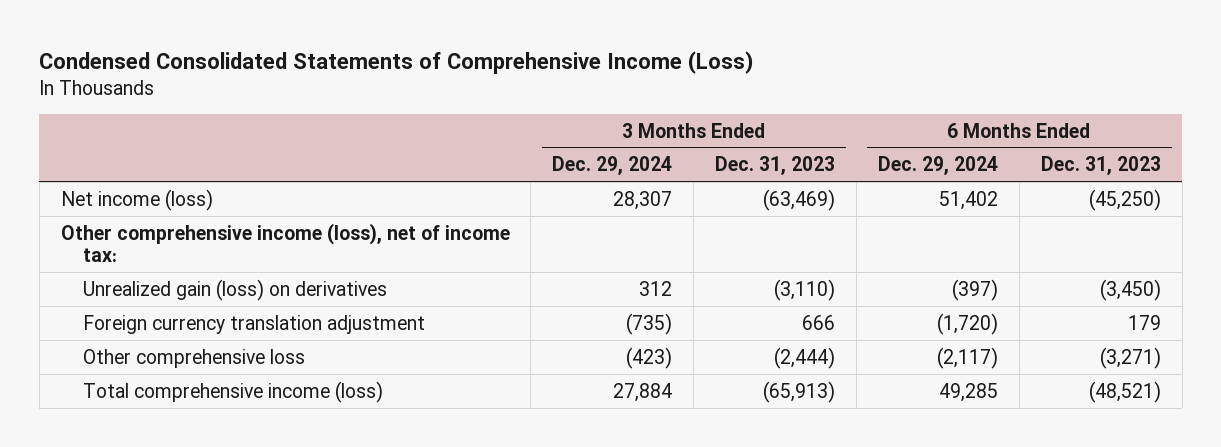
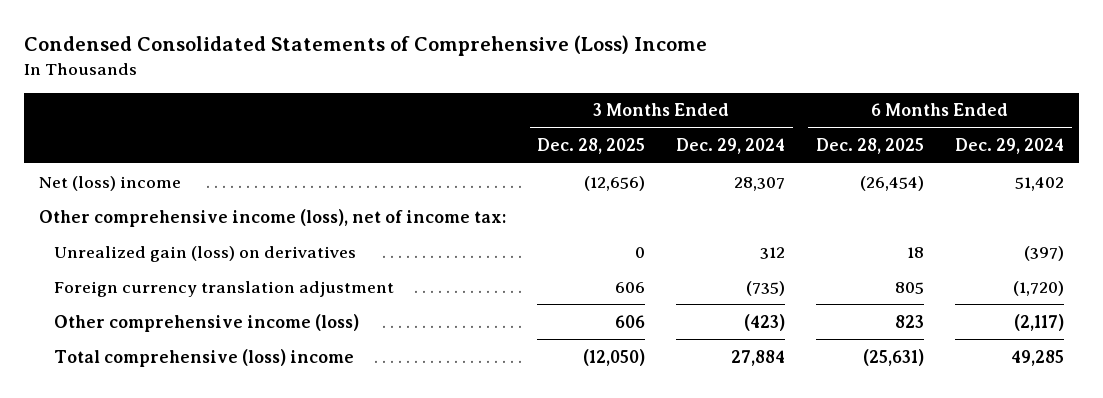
[39,50,755,74] Condensed Consolidated Statements of Comprehensive Income (Loss) -> [23,35,707,57] Condensed Consolidated Statements of Comprehensive (Loss) Income
[715,156,836,176] Dec. 31, 2023 -> none
[1040,156,1161,176] Dec. 31, 2023 -> none
none -> [537,138,646,155] Dec. 28, 2025
none -> [816,138,925,155] Dec. 28, 2025
[60,188,213,211] Net income (loss) -> [39,175,182,191] Net (loss) income
[83,348,306,368] Other comprehensive loss -> [54,313,360,332] Other comprehensive income (loss)
[83,380,384,403] Total comprehensive income (loss) -> [54,348,355,367] Total comprehensive (loss) income

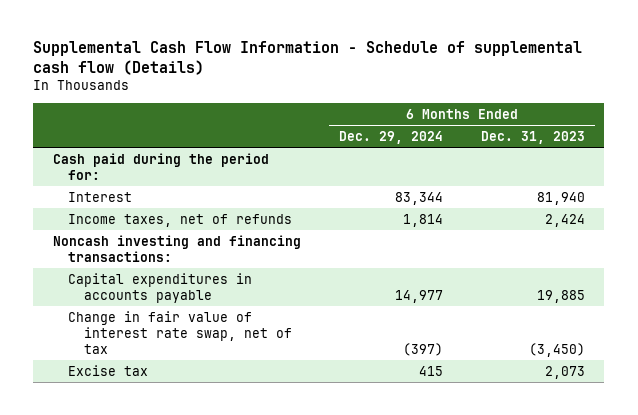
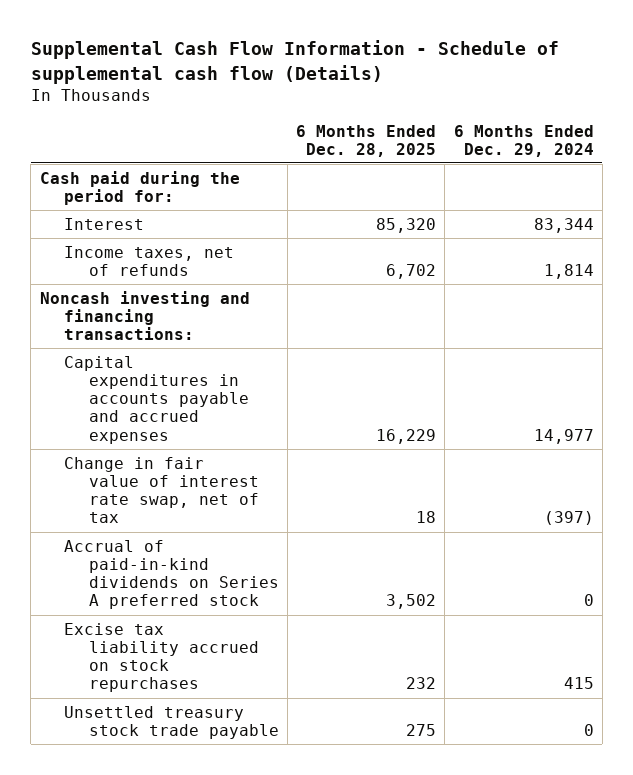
[481,131,586,145] Dec. 31, 2023 -> none
none -> [296,124,437,157] 6 Months Ended Dec. 28, 2025
[68,272,253,303] Capital expenditures in accounts payable -> [64,355,249,444] Capital expenditures in accounts payable and accrued expenses
none -> [64,539,279,610] Accrual of paid-in-kind dividends on Series A preferred stock
[68,364,149,376] Excise tax -> [64,622,259,693] Excise tax liability accrued on stock repurchases
none -> [64,705,279,739] Unsettled treasury stock trade payable

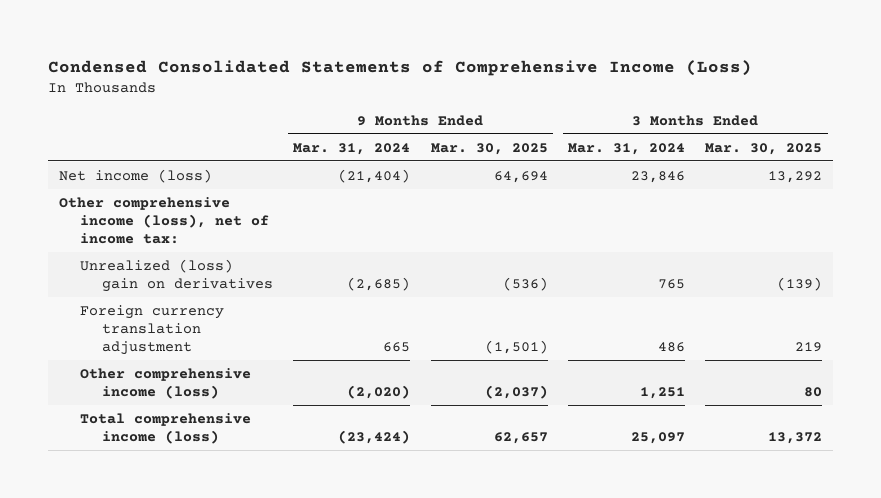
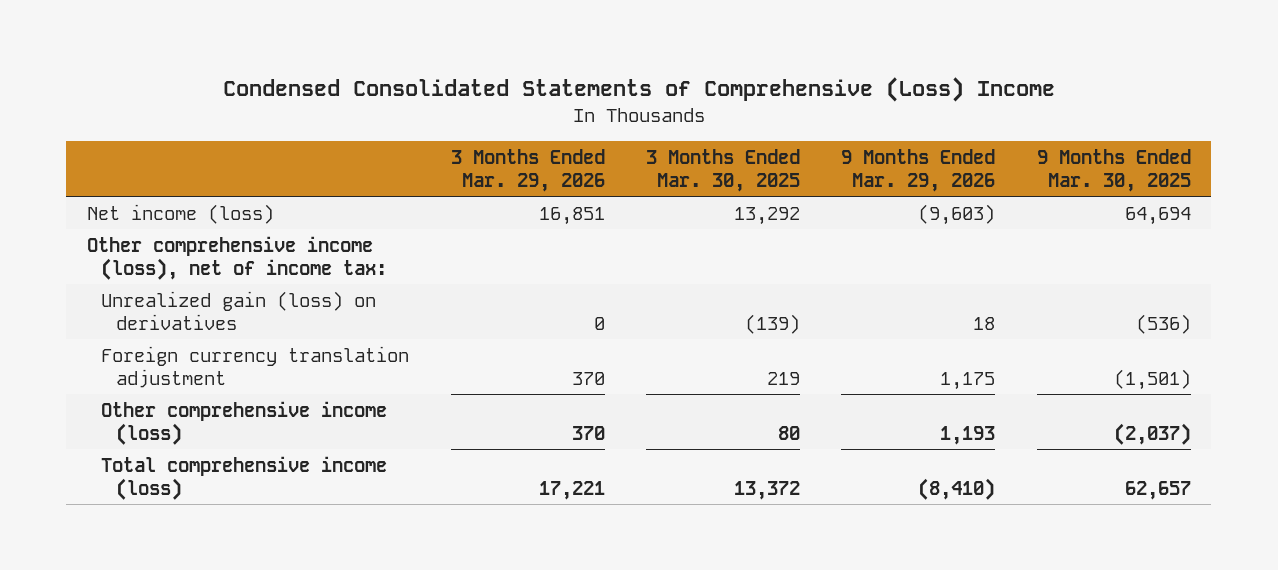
[48,59,753,76] Condensed Consolidated Statements of Comprehensive Income (Loss) -> [222,77,1055,103] Condensed Consolidated Statements of Comprehensive (Loss) Income
[293,142,411,155] Mar. 31, 2024 -> none
[568,142,686,155] Mar. 31, 2024 -> none
none -> [450,148,605,192] 3 Months Ended Mar. 29, 2026
none -> [841,148,996,192] 9 Months Ended Mar. 29, 2026
[80,258,273,292] Unrealized (loss) gain on derivatives -> [101,290,377,330] Unrealized gain (loss) on derivatives

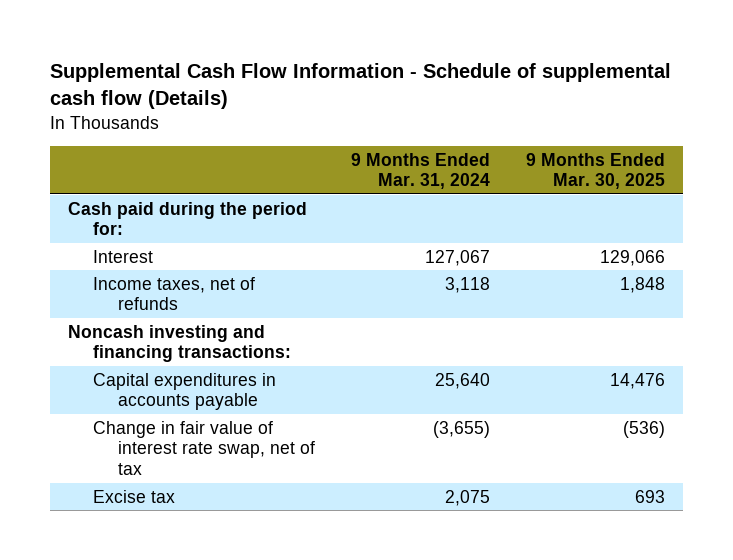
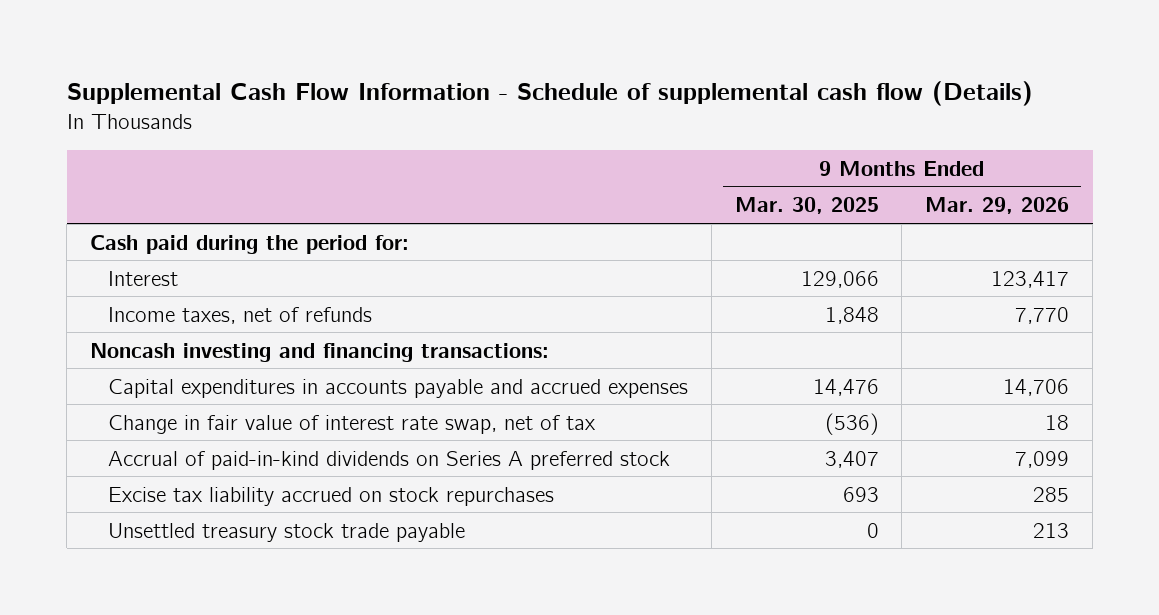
[351,152,491,190] 9 Months Ended Mar. 31, 2024 -> none
none -> [925,197,1070,215] Mar. 29, 2026
[93,372,277,411] Capital expenditures in accounts payable -> [107,378,688,398] Capital expenditures in accounts payable and accrued expenses
none -> [107,450,670,470] Accrual of paid-in-kind dividends on Series A preferred stock
[93,489,176,503] Excise tax -> [107,486,554,506] Excise tax liability accrued on stock repurchases
none -> [107,522,465,542] Unsettled treasury stock trade payable

